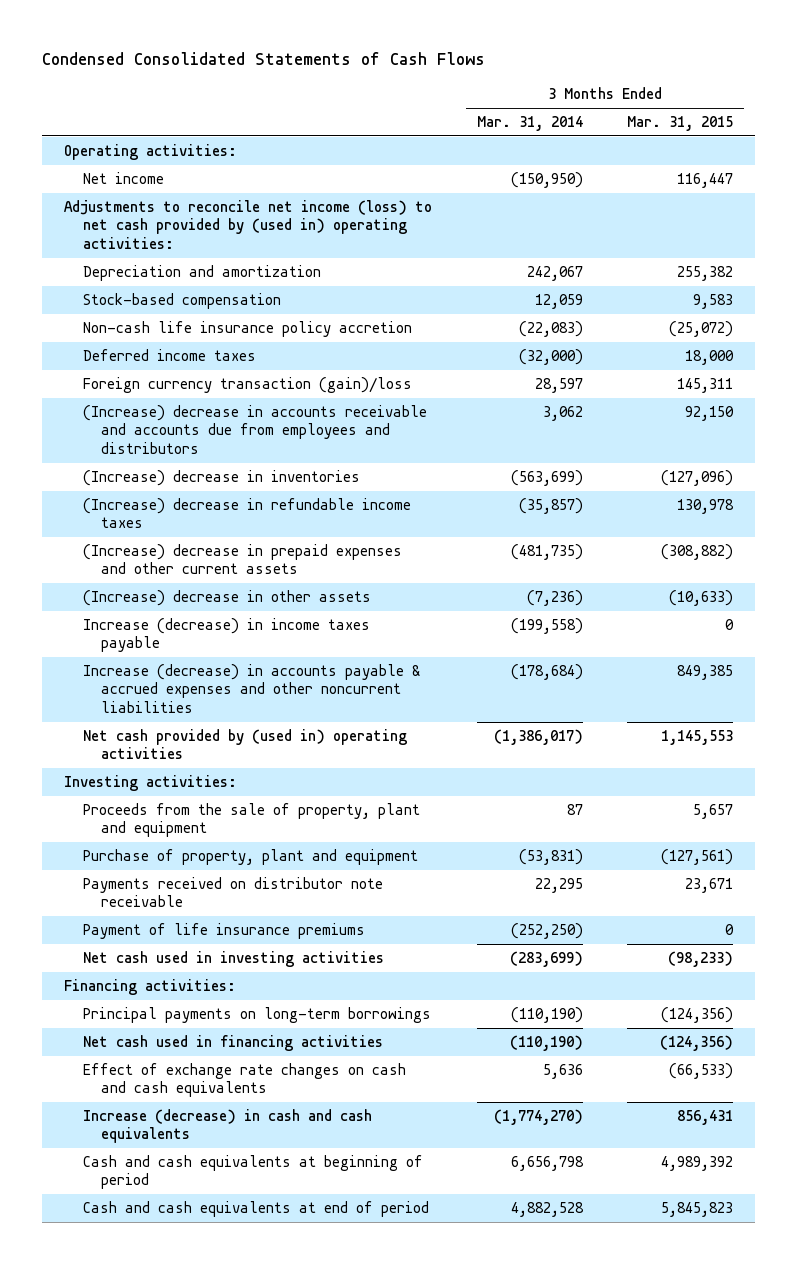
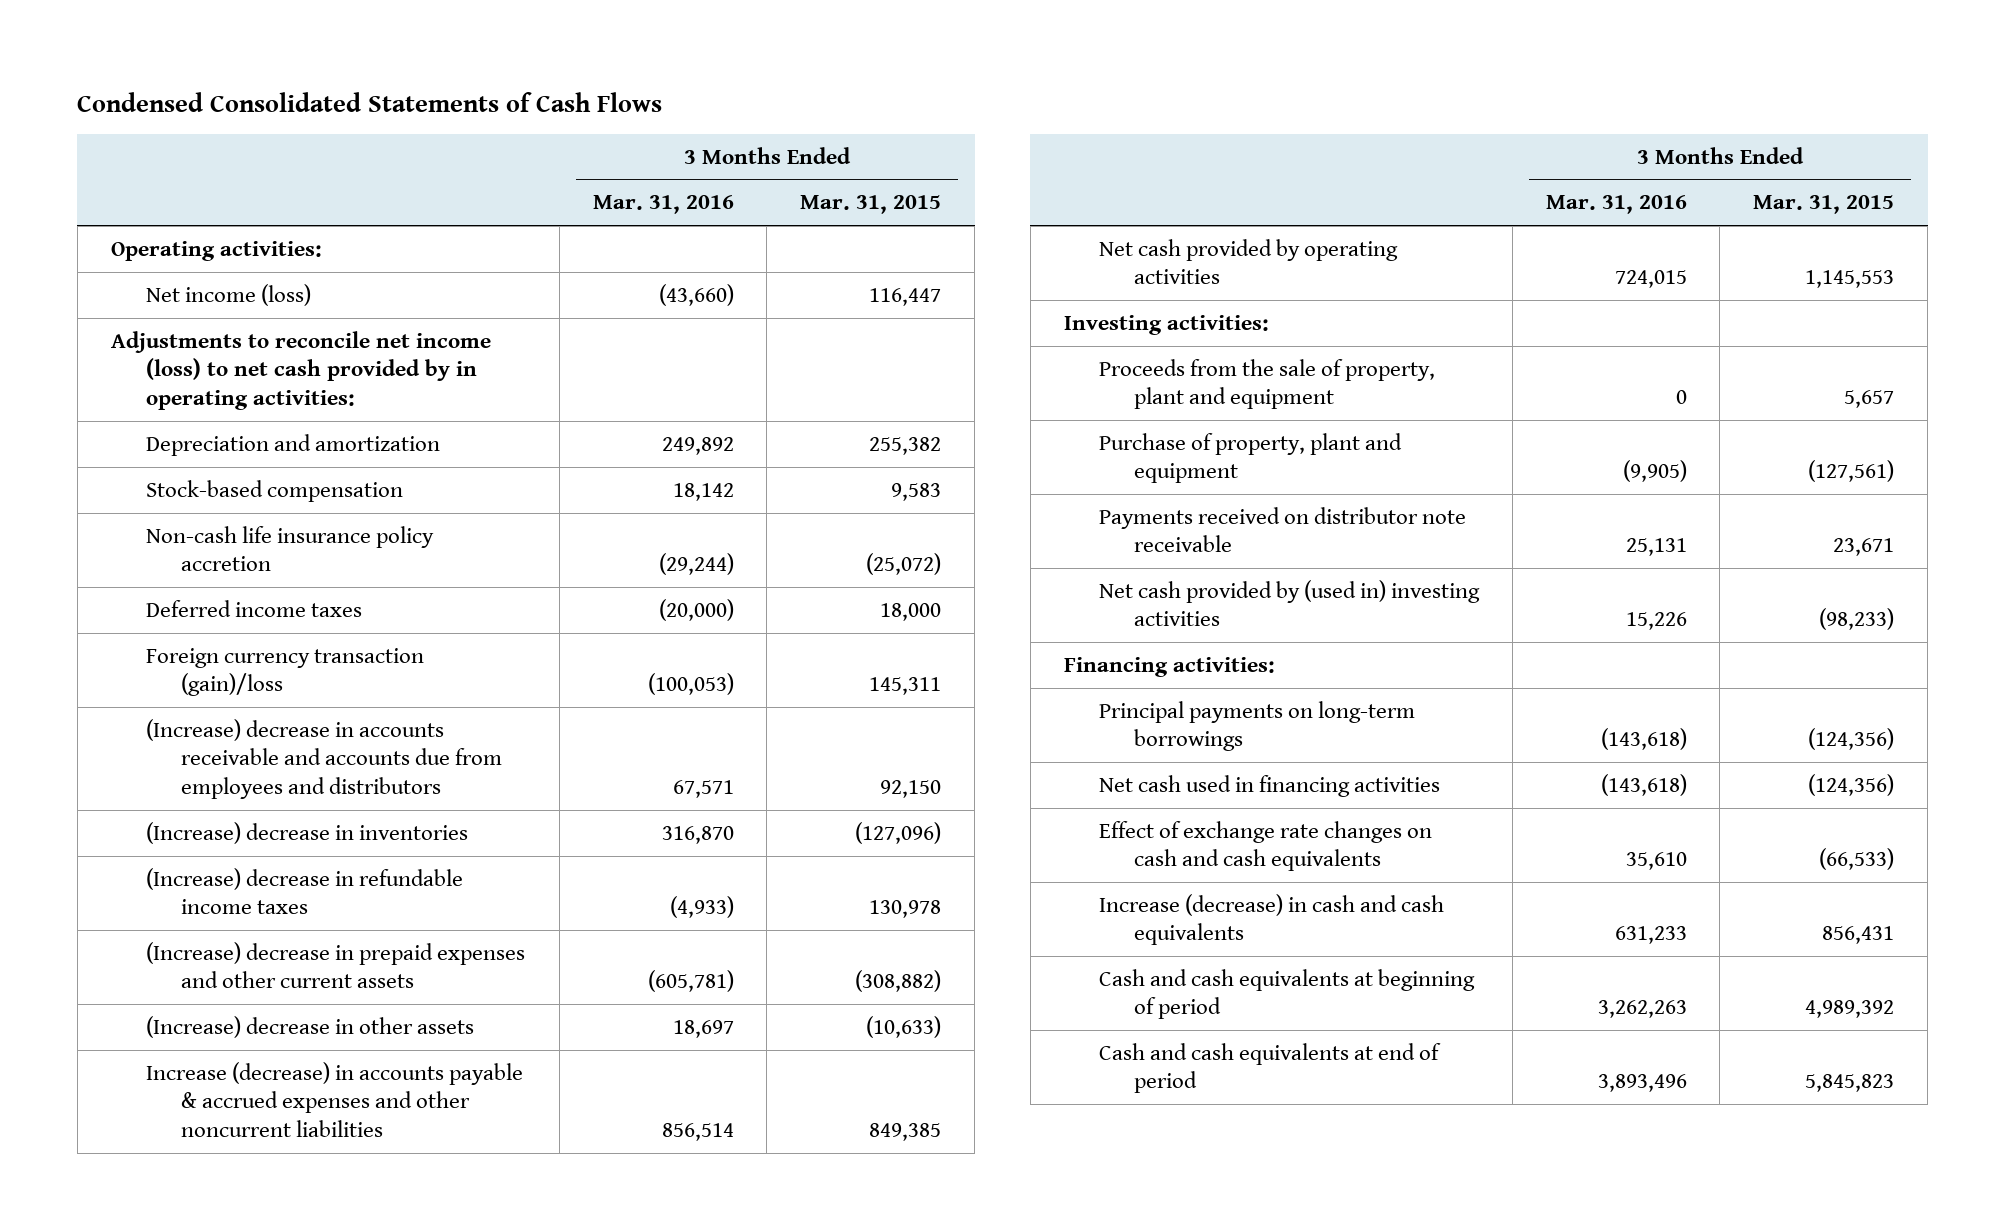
[476,116,583,132] Mar. 31, 2014 -> none
none -> [592,195,734,215] Mar. 31, 2016
[82,172,164,185] Net income -> [145,283,311,306] Net income (loss)
[64,200,433,249] Adjustments to reconcile net income (loss) to net cash provided by (used in) operating activities: -> [110,330,491,410] Adjustments to reconcile net income (loss) to net cash provided by in operating activities:
[82,618,370,653] Increase (decrease) in income taxes payable -> none
[82,729,407,760] Net cash provided by (used in) operating activities -> [1098,238,1398,285] Net cash provided by operating activities
[82,923,365,940] Payment of life insurance premiums -> none
[82,951,384,968] Net cash used in investing activities -> [1098,579,1480,627] Net cash provided by (used in) investing activities

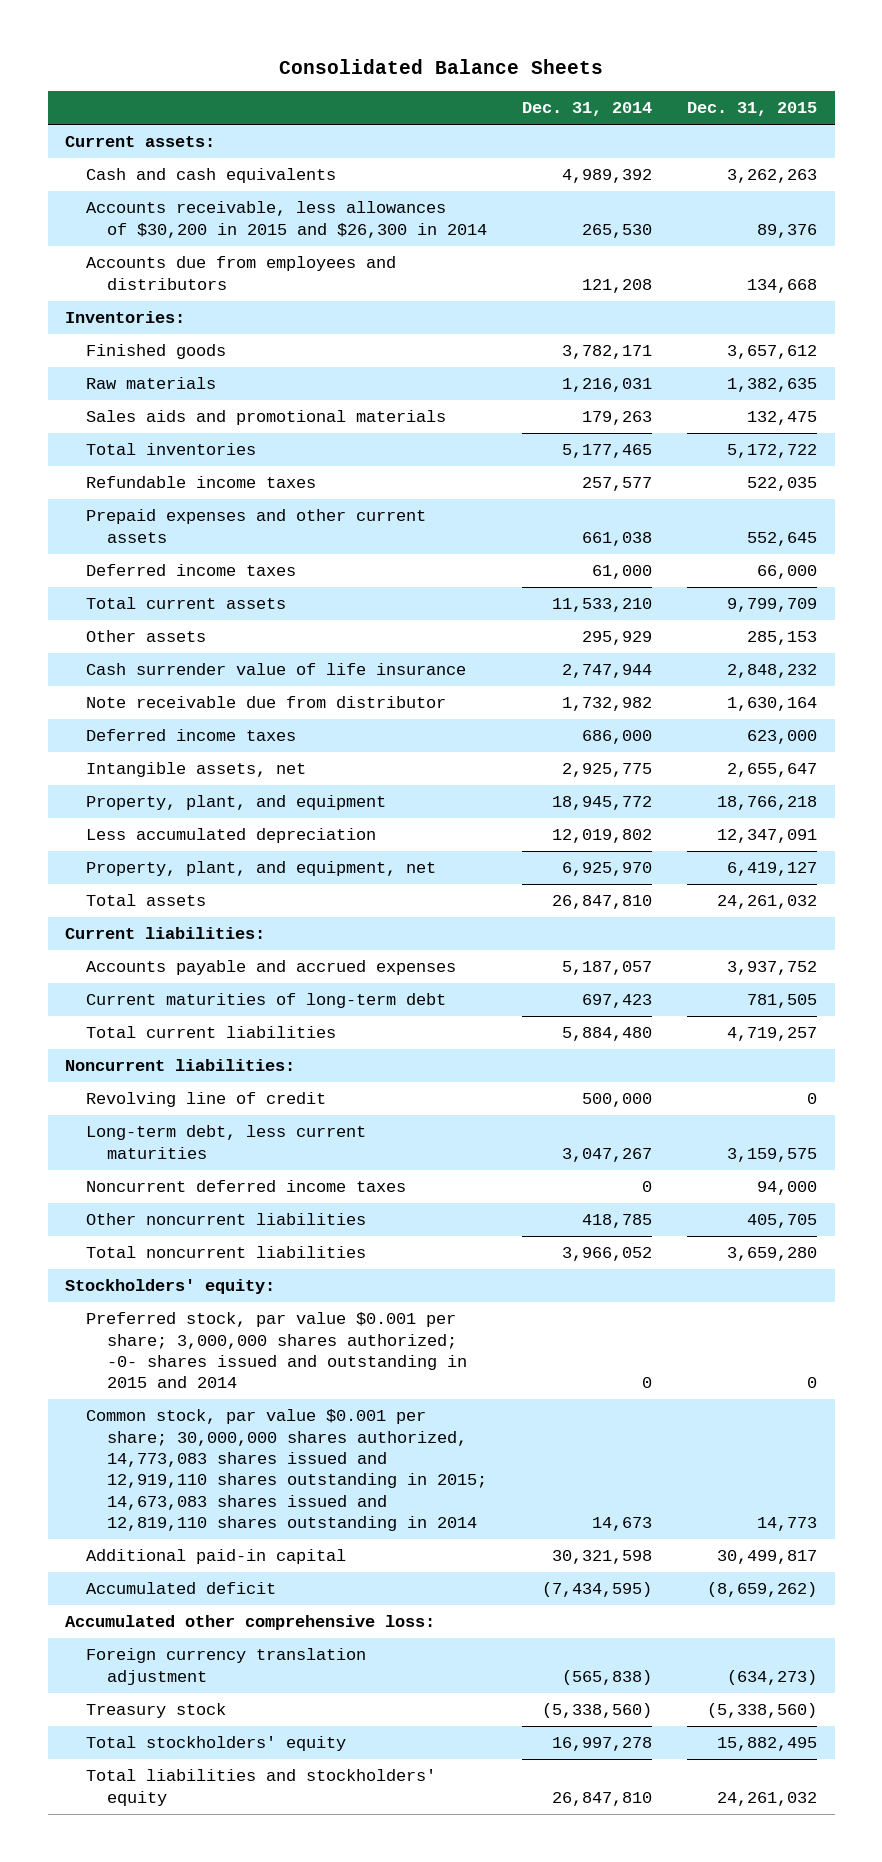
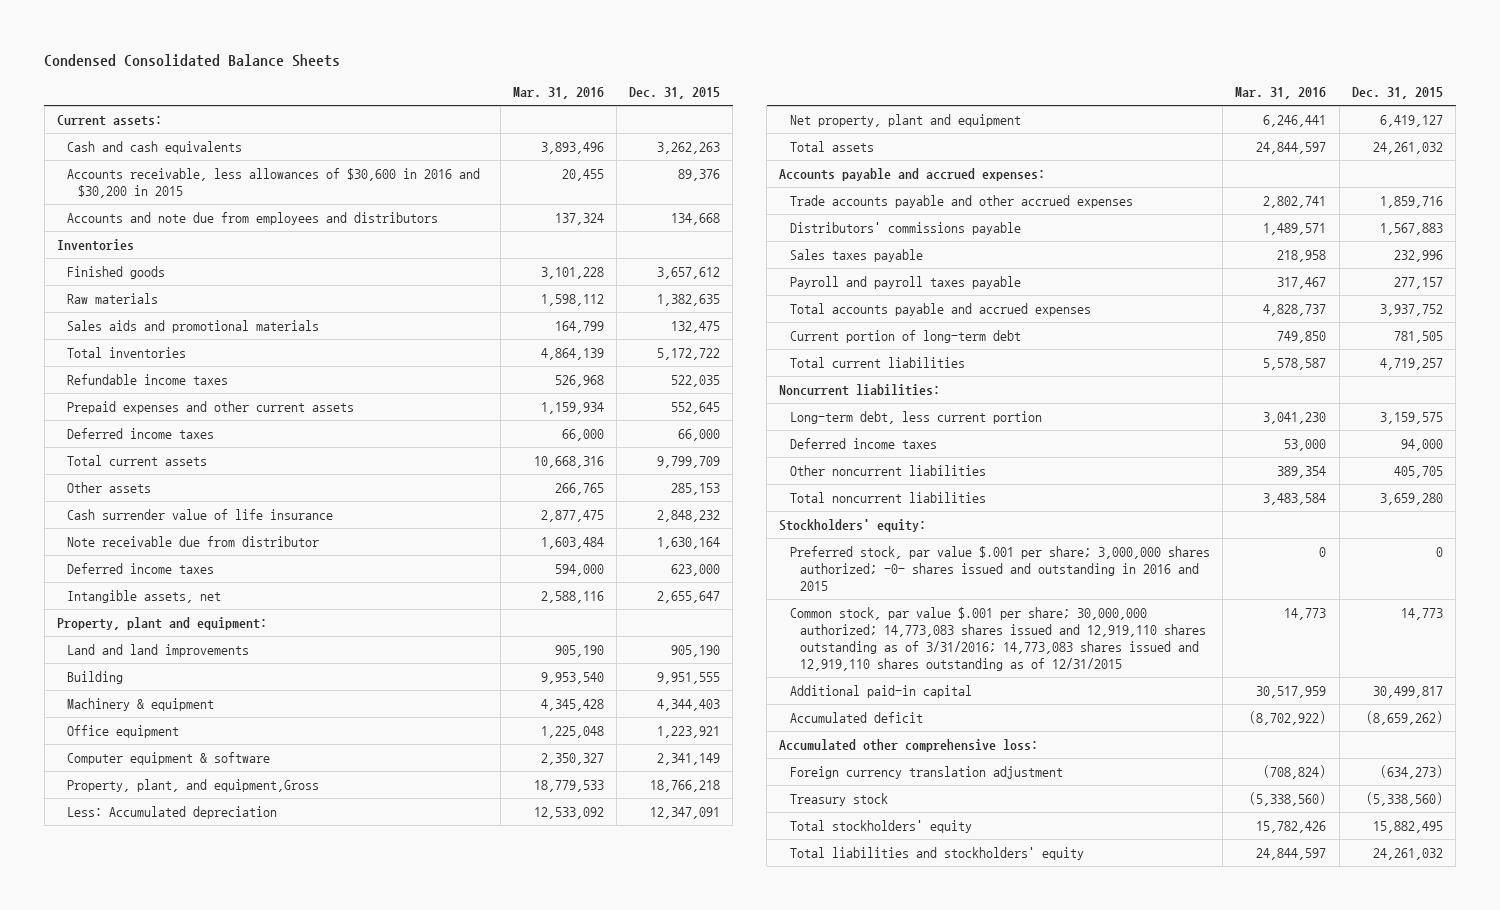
[279,59,604,75] Consolidated Balance Sheets -> [44,54,341,68] Condensed Consolidated Balance Sheets
[522,102,653,117] Dec. 31, 2014 -> none
none -> [512,87,604,100] Mar. 31, 2016
[86,201,488,238] Accounts receivable, less allowances of $30,200 in 2015 and $26,300 in 2014 -> [67,167,481,198] Accounts receivable, less allowances of $30,600 in 2016 and $30,200 in 2015
[86,256,397,290] Accounts due from employees and distributors -> [67,211,439,225] Accounts and note due from employees and distributors
[65,311,186,324] Inventories: -> [56,238,134,251] Inventories
none -> [56,616,267,630] Property, plant and equipment:
none -> [67,643,250,657] Land and land improvements
none -> [67,670,124,684] Building
none -> [67,697,215,711] Machinery & equipment
none -> [67,724,180,738] Office equipment
none -> [67,751,271,765] Computer equipment & software
[86,795,387,811] Property, plant, and equipment -> [67,778,320,792] Property, plant, and equipment,Gross
[86,828,377,844] Less accumulated depreciation -> [67,805,278,819] Less: Accumulated depreciation
[86,861,437,877] Property, plant, and equipment, net -> [789,113,1021,127] Net property, plant and equipment
[65,927,266,940] Current liabilities: -> none
none -> [779,167,1046,181] Accounts payable and accrued expenses:
none -> [789,194,1133,208] Trade accounts payable and other accrued expenses
none -> [789,221,1021,235] Distributors' commissions payable
none -> [789,248,923,262] Sales taxes payable
none -> [789,275,1021,289] Payroll and payroll taxes payable
[86,960,457,976] Accounts payable and accrued expenses -> [789,302,1091,316] Total accounts payable and accrued expenses
[86,993,447,1009] Current maturities of long-term debt -> [789,329,1021,343] Current portion of long-term debt
[86,1092,327,1108] Revolving line of credit -> none
[86,1125,367,1159] Long-term debt, less current maturities -> [789,410,1042,424] Long-term debt, less current portion
[86,1180,407,1193] Noncurrent deferred income taxes -> [789,437,937,449] Deferred income taxes
[86,1312,468,1389] Preferred stock, par value $0.001 per share; 3,000,000 shares authorized; -0- shares issued and outstanding in 2015 and 2014 -> [789,545,1210,592] Preferred stock, par value $.001 per share; 3,000,000 shares authorized; -0- shares issued and outstanding in 2016 and 2015
[86,1409,488,1531] Common stock, par value $0.001 per share; 30,000,000 shares authorized, 14,773,083 shares issued and 12,919,110 shares outstanding in 2015; 14,673,083 shares issued and 12,819,110 shares outstanding in 2014 -> [789,606,1207,672] Common stock, par value $.001 per share; 30,000,000 authorized; 14,773,083 shares issued and 12,919,110 shares outstanding as of 3/31/2016; 14,773,083 shares issued and 12,919,110 shares outstanding as of 12/31/2015

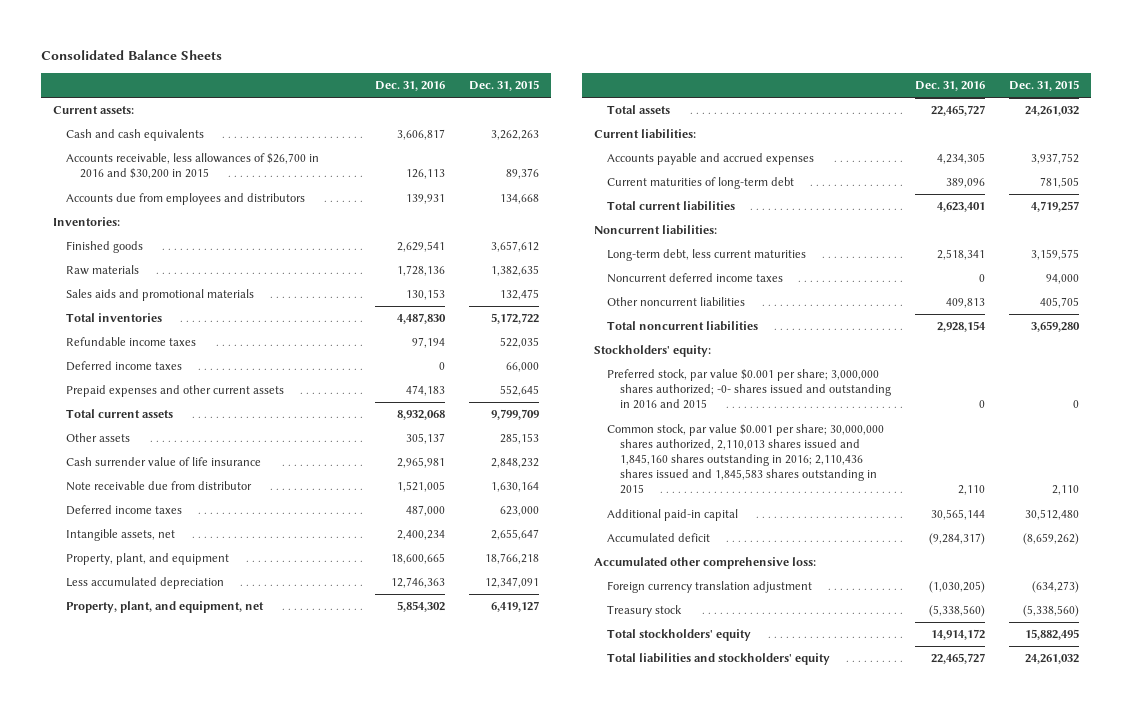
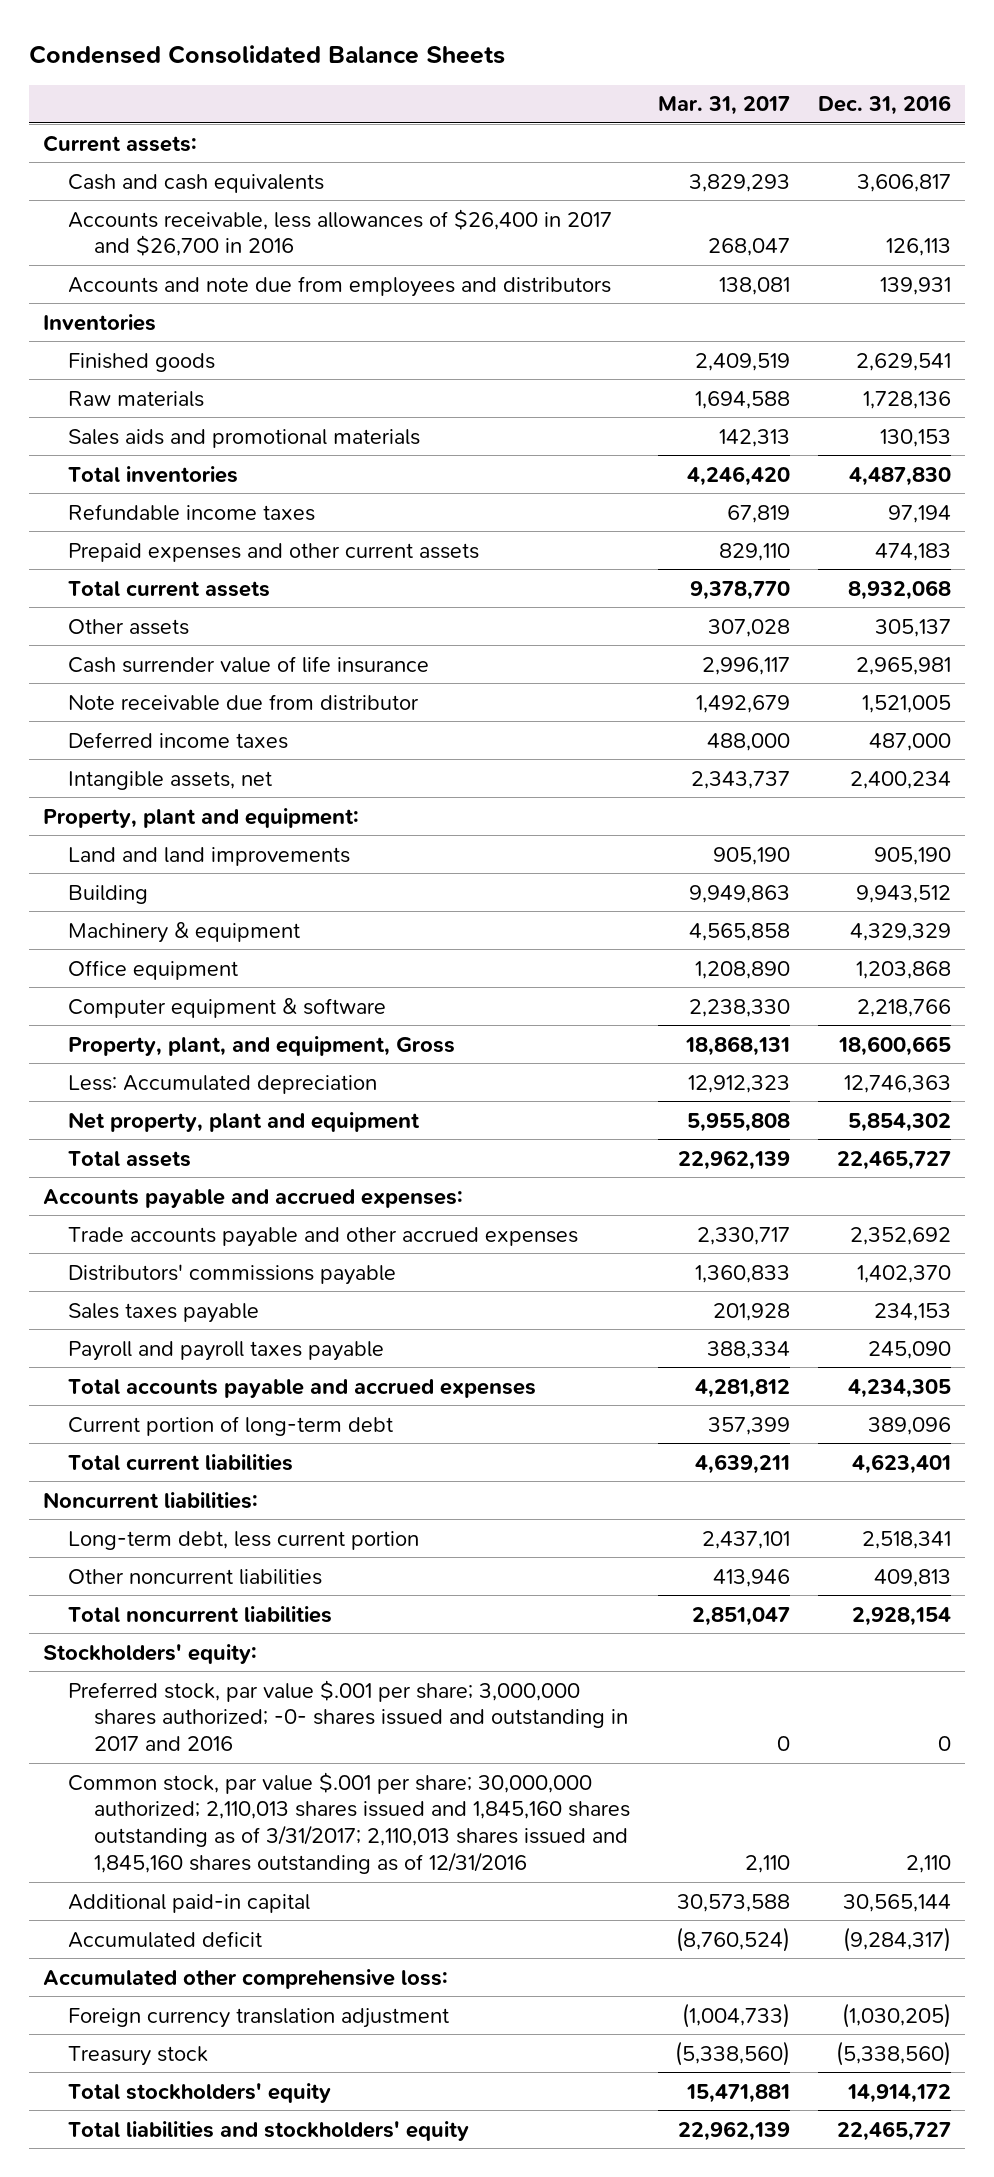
[41,50,223,61] Consolidated Balance Sheets -> [28,44,505,64] Condensed Consolidated Balance Sheets
[468,79,539,91] Dec. 31, 2015 -> none
none -> [658,96,791,116] Mar. 31, 2017
[66,153,320,180] Accounts receivable, less allowances of $26,700 in 2016 and $30,200 in 2015 -> [68,208,613,257] Accounts receivable, less allowances of $26,400 in 2017 and $26,700 in 2016
[66,193,306,206] Accounts due from employees and distributors -> [68,275,612,297] Accounts and note due from employees and distributors
[53,217,121,227] Inventories: -> [42,313,156,331] Inventories
[66,361,183,372] Deferred income taxes -> none
none -> [42,807,359,828] Property, plant and equipment:
none -> [68,846,351,866] Land and land improvements
none -> [68,884,149,904] Building
none -> [68,921,301,943] Machinery & equipment
none -> [68,959,239,980] Office equipment
none -> [68,997,387,1018] Computer equipment & software
[66,553,230,566] Property, plant, and equipment -> [68,1035,456,1056] Property, plant, and equipment, Gross
[66,577,225,590] Less accumulated depreciation -> [68,1074,378,1094] Less: Accumulated depreciation
[66,601,265,614] Property, plant, and equipment, net -> [68,1111,421,1132] Net property, plant and equipment
[593,129,696,140] Current liabilities: -> none
none -> [42,1188,463,1208] Accounts payable and accrued expenses:
none -> [68,1226,579,1247] Trade accounts payable and other accrued expenses
none -> [68,1263,397,1285] Distributors' commissions payable
none -> [68,1302,260,1323] Sales taxes payable
none -> [68,1340,385,1361] Payroll and payroll taxes payable
[606,153,814,166] Accounts payable and accrued expenses -> [68,1378,537,1398] Total accounts payable and accrued expenses
[606,177,794,190] Current maturities of long-term debt -> [68,1415,394,1436] Current portion of long-term debt
[606,273,783,284] Noncurrent deferred income taxes -> none
[606,249,806,262] Long-term debt, less current maturities -> [68,1530,420,1550] Long-term debt, less current portion
[606,369,891,410] Preferred stock, par value $0.001 per share; 3,000,000 shares authorized; -0- shares issued and outstanding in 2016 and 2015 -> [68,1679,629,1752] Preferred stock, par value $.001 per share; 3,000,000 shares authorized; -0- shares issued and outstanding in 2017 and 2016
[606,424,884,495] Common stock, par value $0.001 per share; 30,000,000 shares authorized, 2,110,013 shares issued and 1,845,160 shares outstanding in 2016; 2,110,436 shares issued and 1,845,583 shares outstanding in 2015 -> [68,1771,631,1875] Common stock, par value $.001 per share; 30,000,000 authorized; 2,110,013 shares issued and 1,845,160 shares outstanding as of 3/31/2017; 2,110,013 shares issued and 1,845,160 shares outstanding as of 12/31/2016

